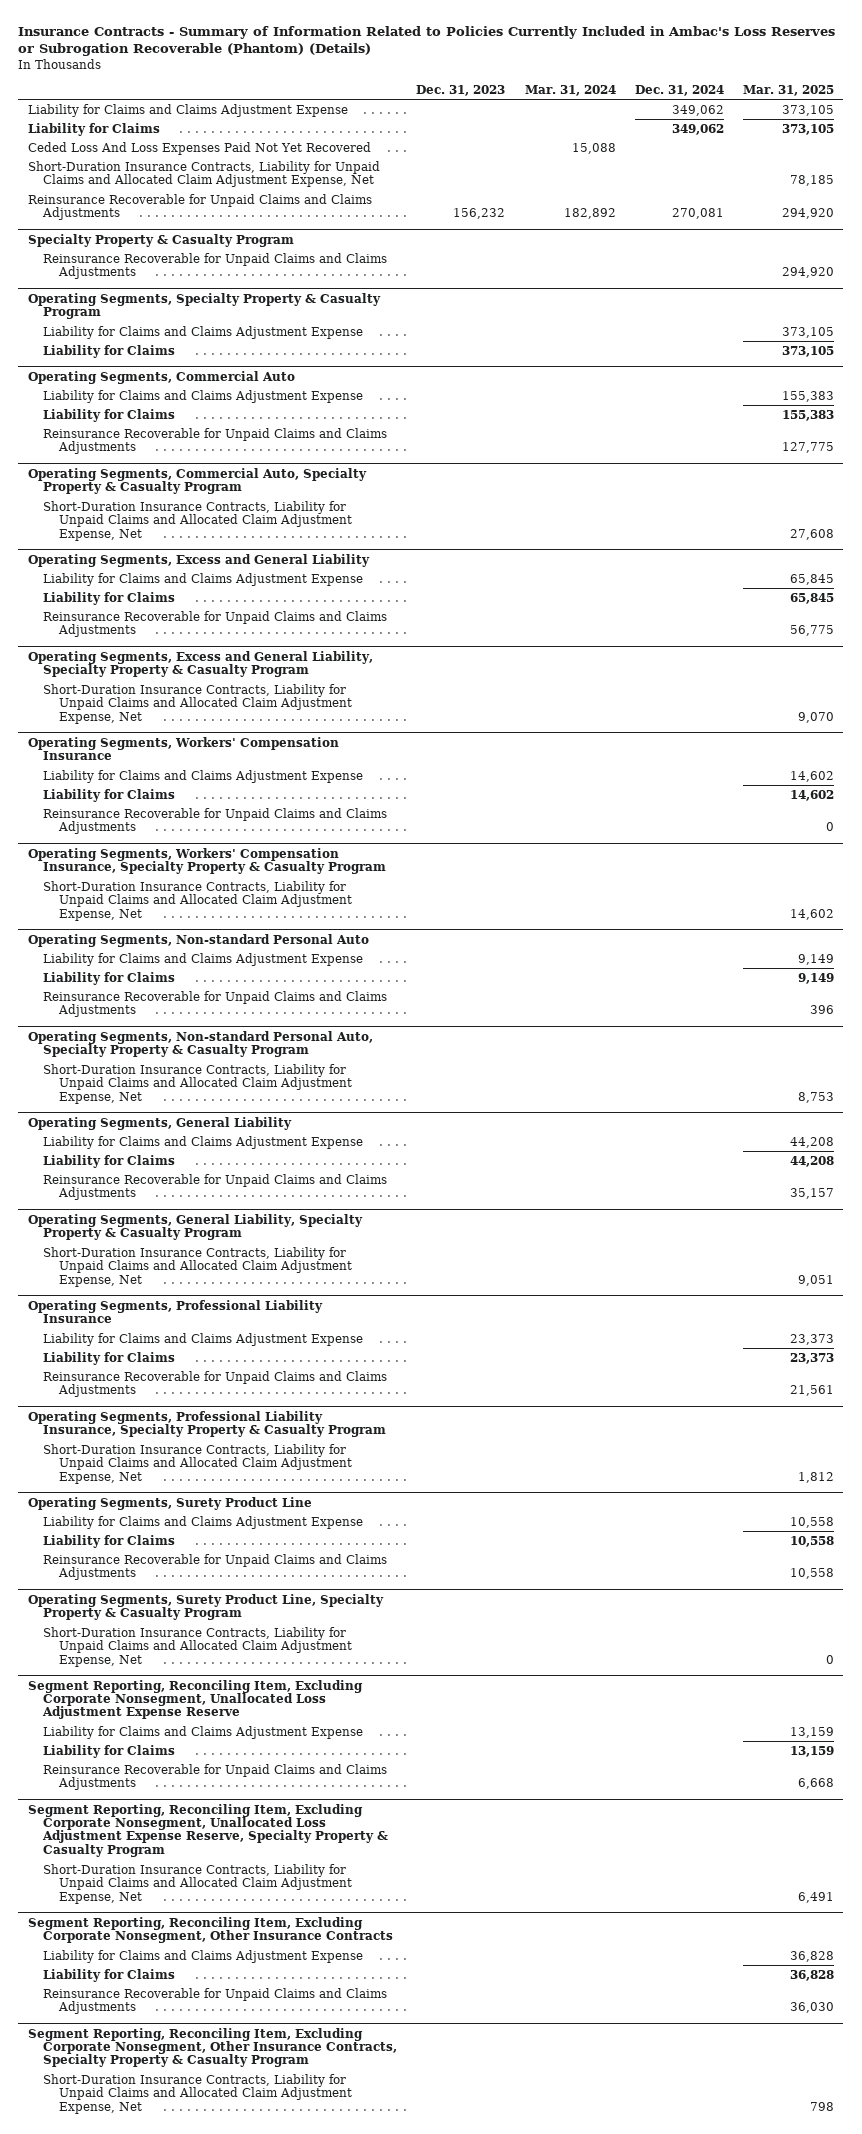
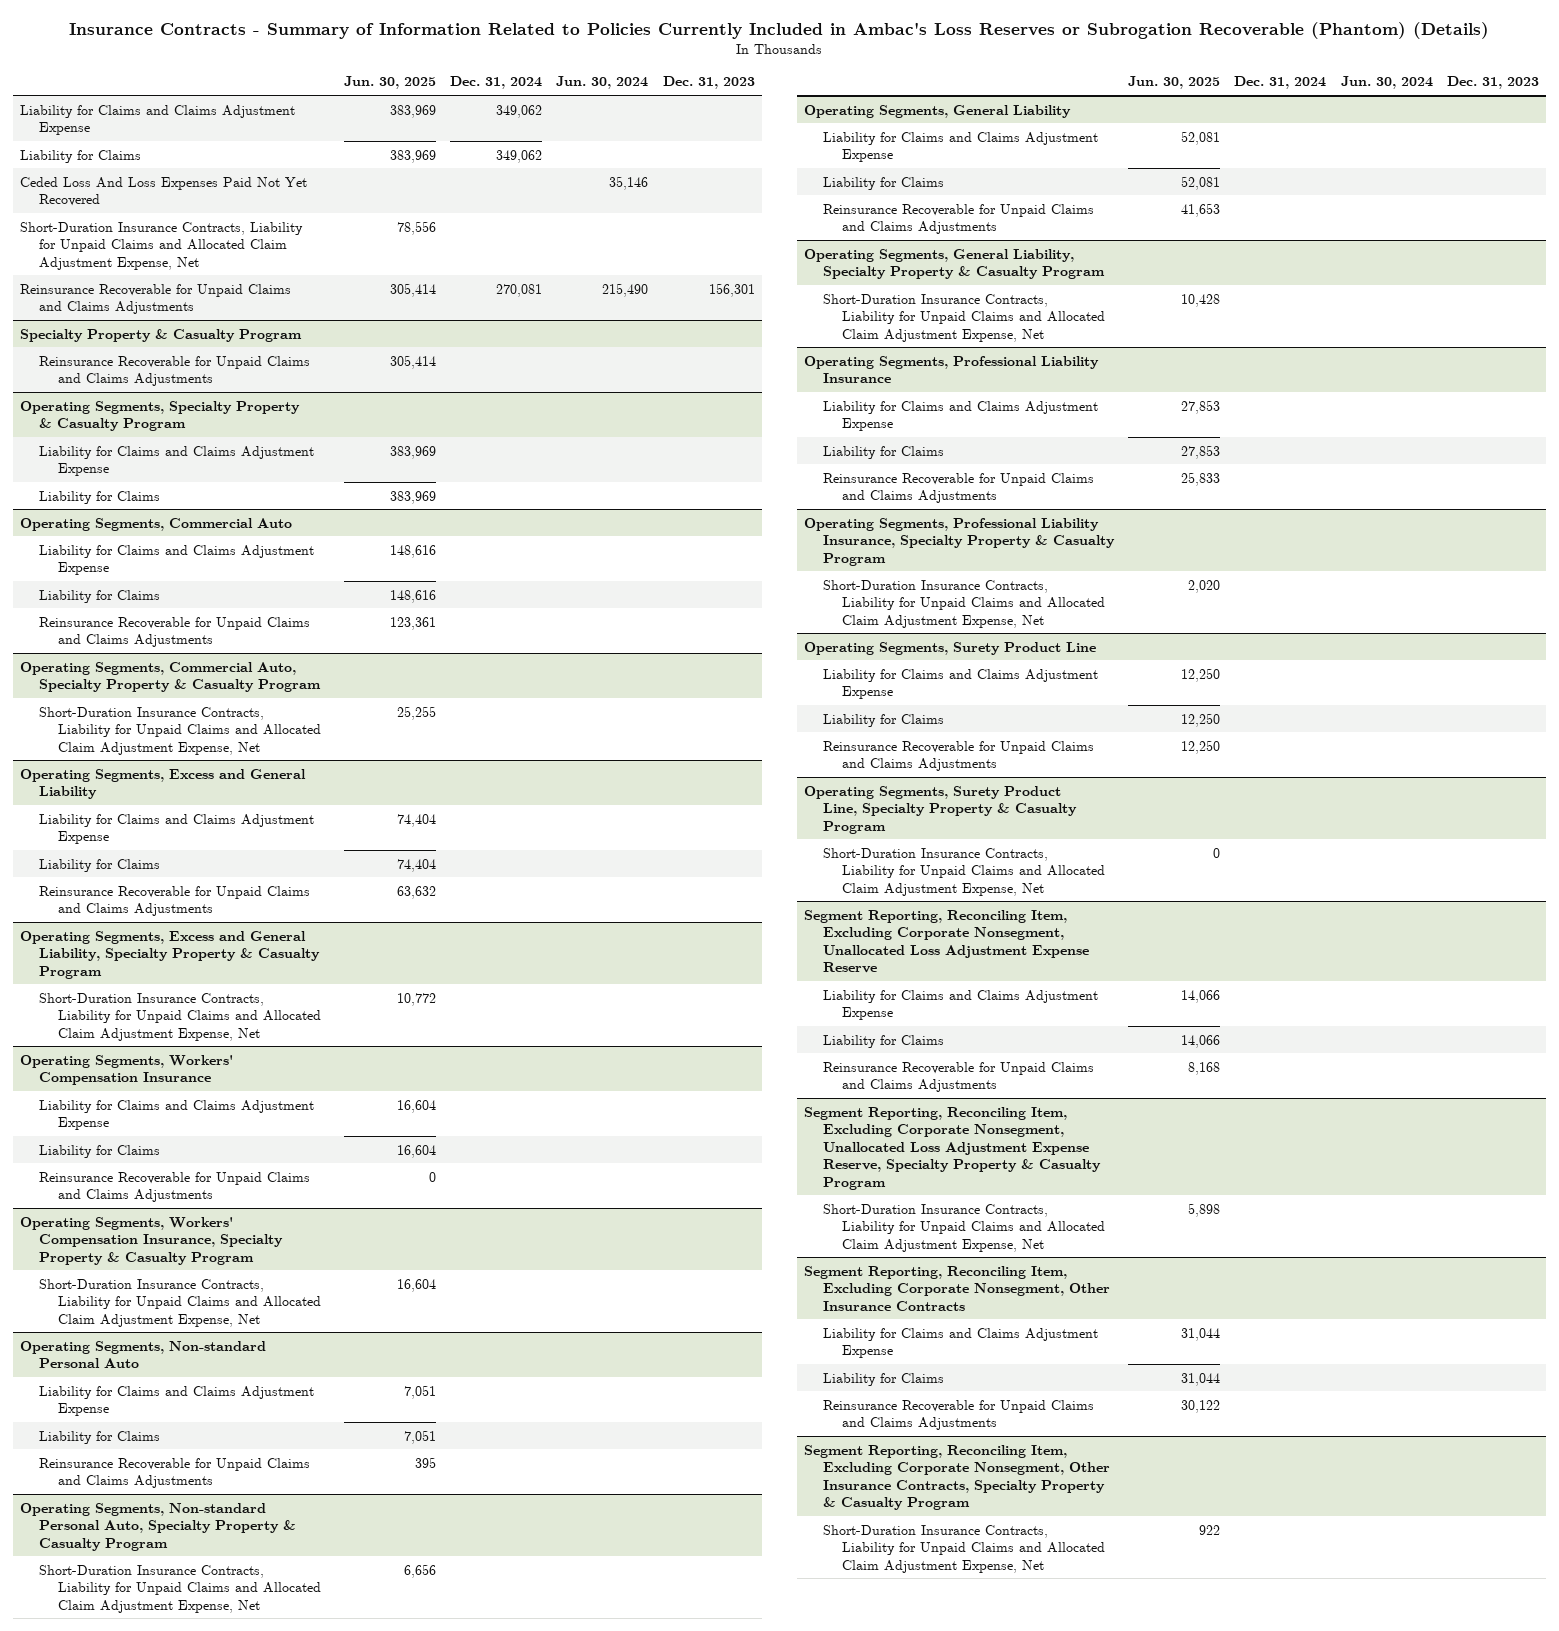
[524,84,616,96] Mar. 31, 2024 -> none
[742,84,834,96] Mar. 31, 2025 -> none
none -> [343,76,436,90] Jun. 30, 2025
none -> [556,76,649,90] Jun. 30, 2024
[453,208,506,220] 156,232 -> [708,282,755,297] 156,301

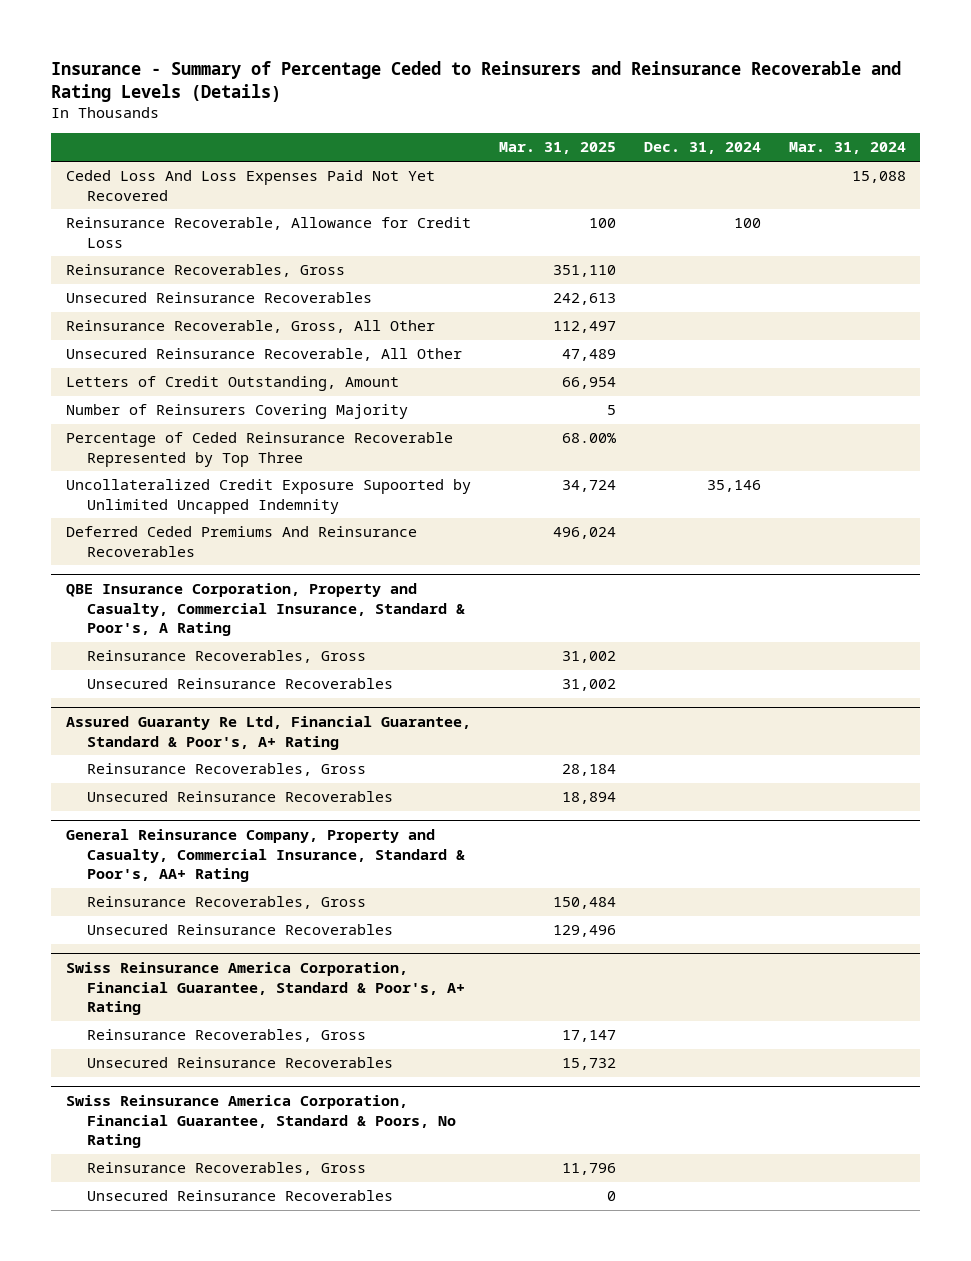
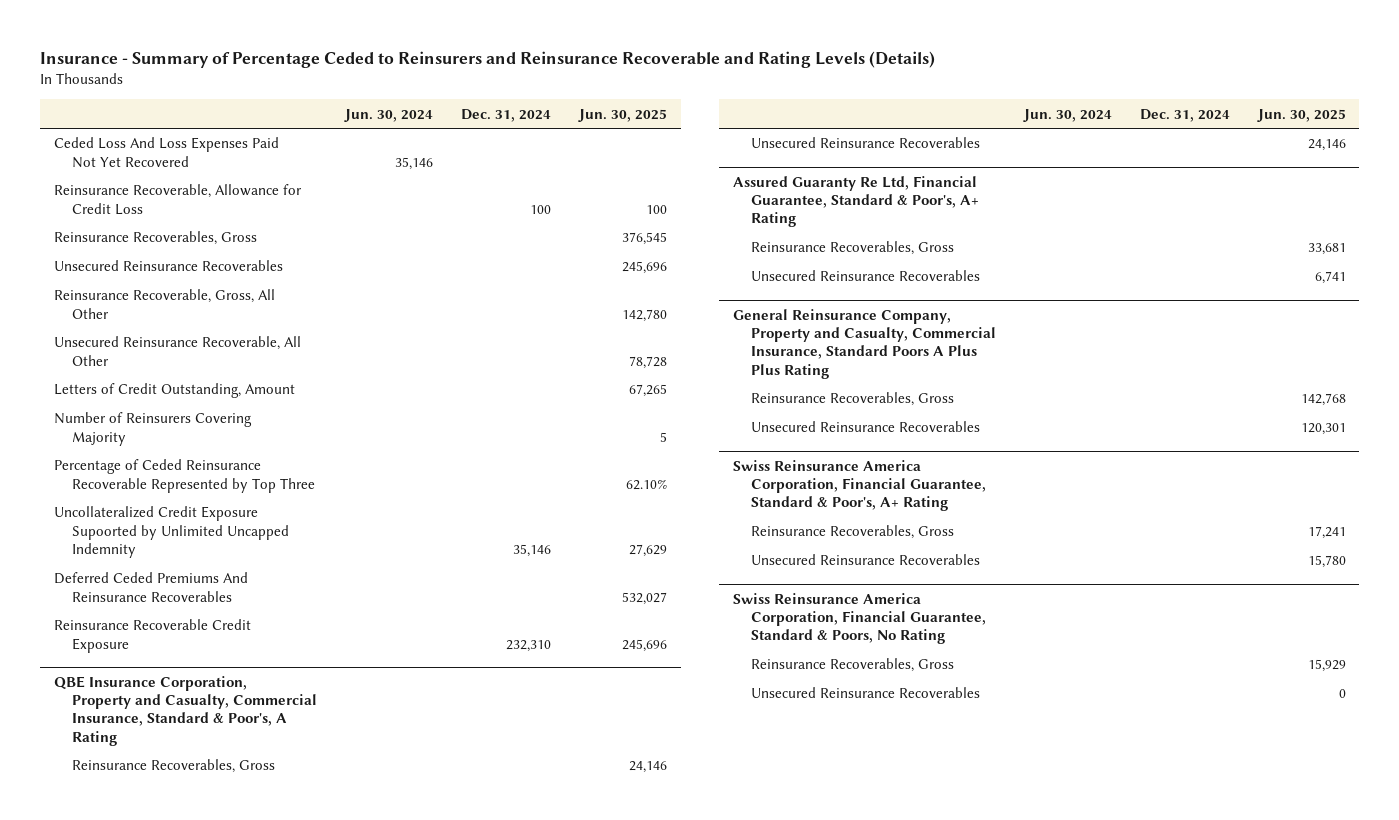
[498,142,616,155] Mar. 31, 2025 -> none
[788,142,906,155] Mar. 31, 2024 -> none
none -> [344,108,434,122] Jun. 30, 2024
none -> [577,108,667,122] Jun. 30, 2025
none -> [53,619,251,653] Reinsurance Recoverable Credit Exposure
[65,829,465,882] General Reinsurance Company, Property and Casualty, Commercial Insurance, Standard & Poor's, AA+ Rating -> [732,308,997,379] General Reinsurance Company, Property and Casualty, Commercial Insurance, Standard Poors A Plus Plus Rating

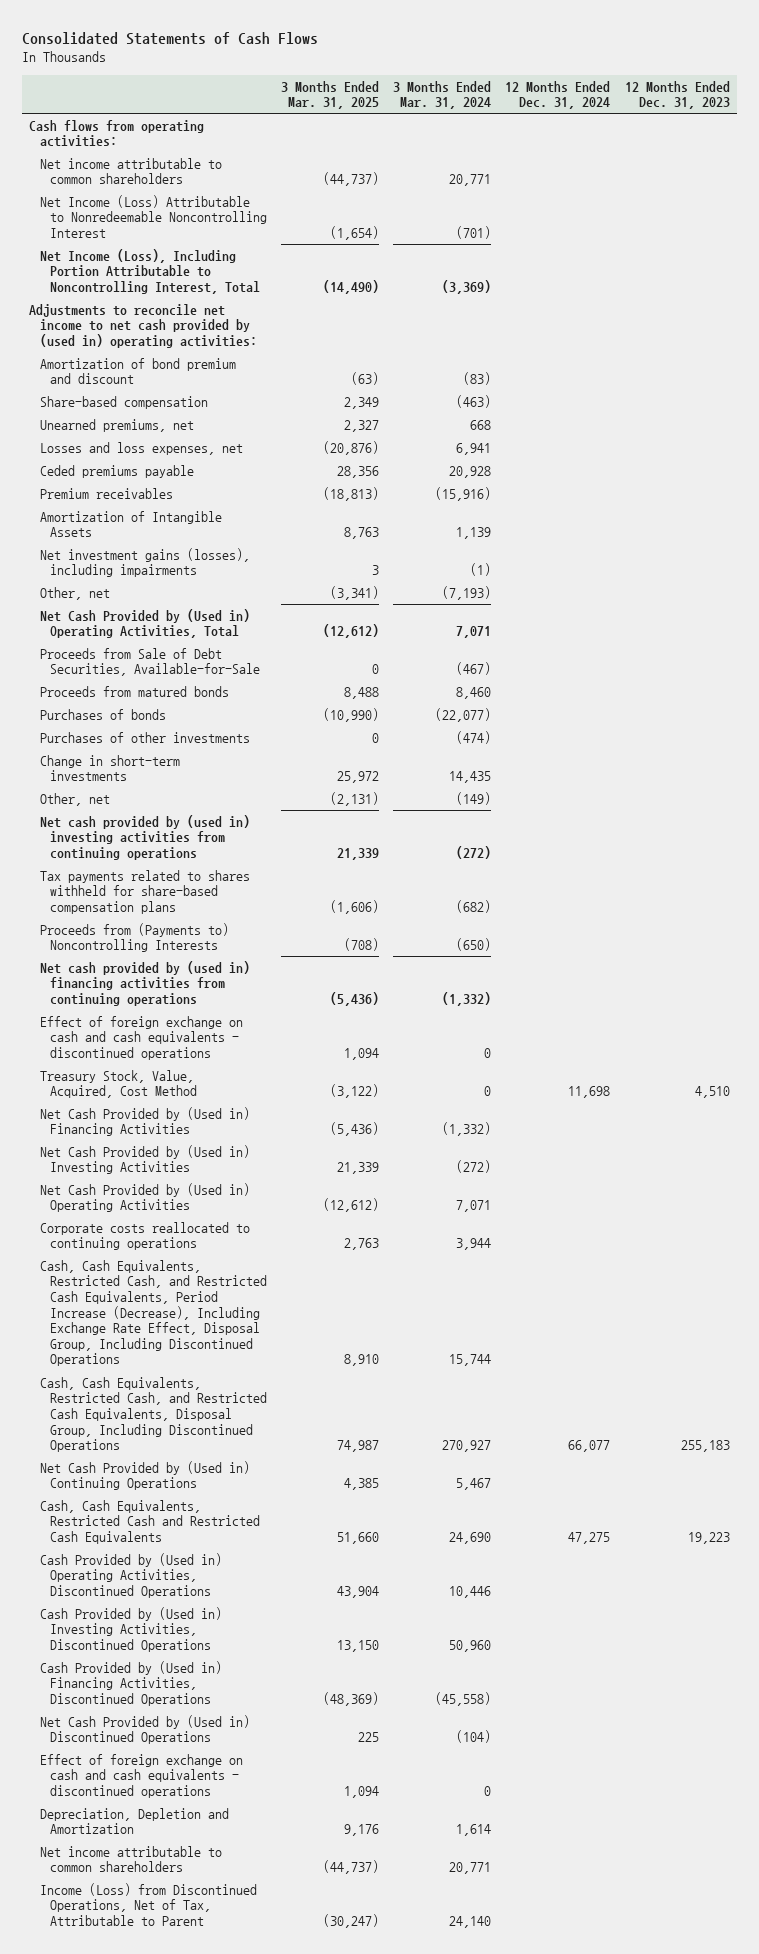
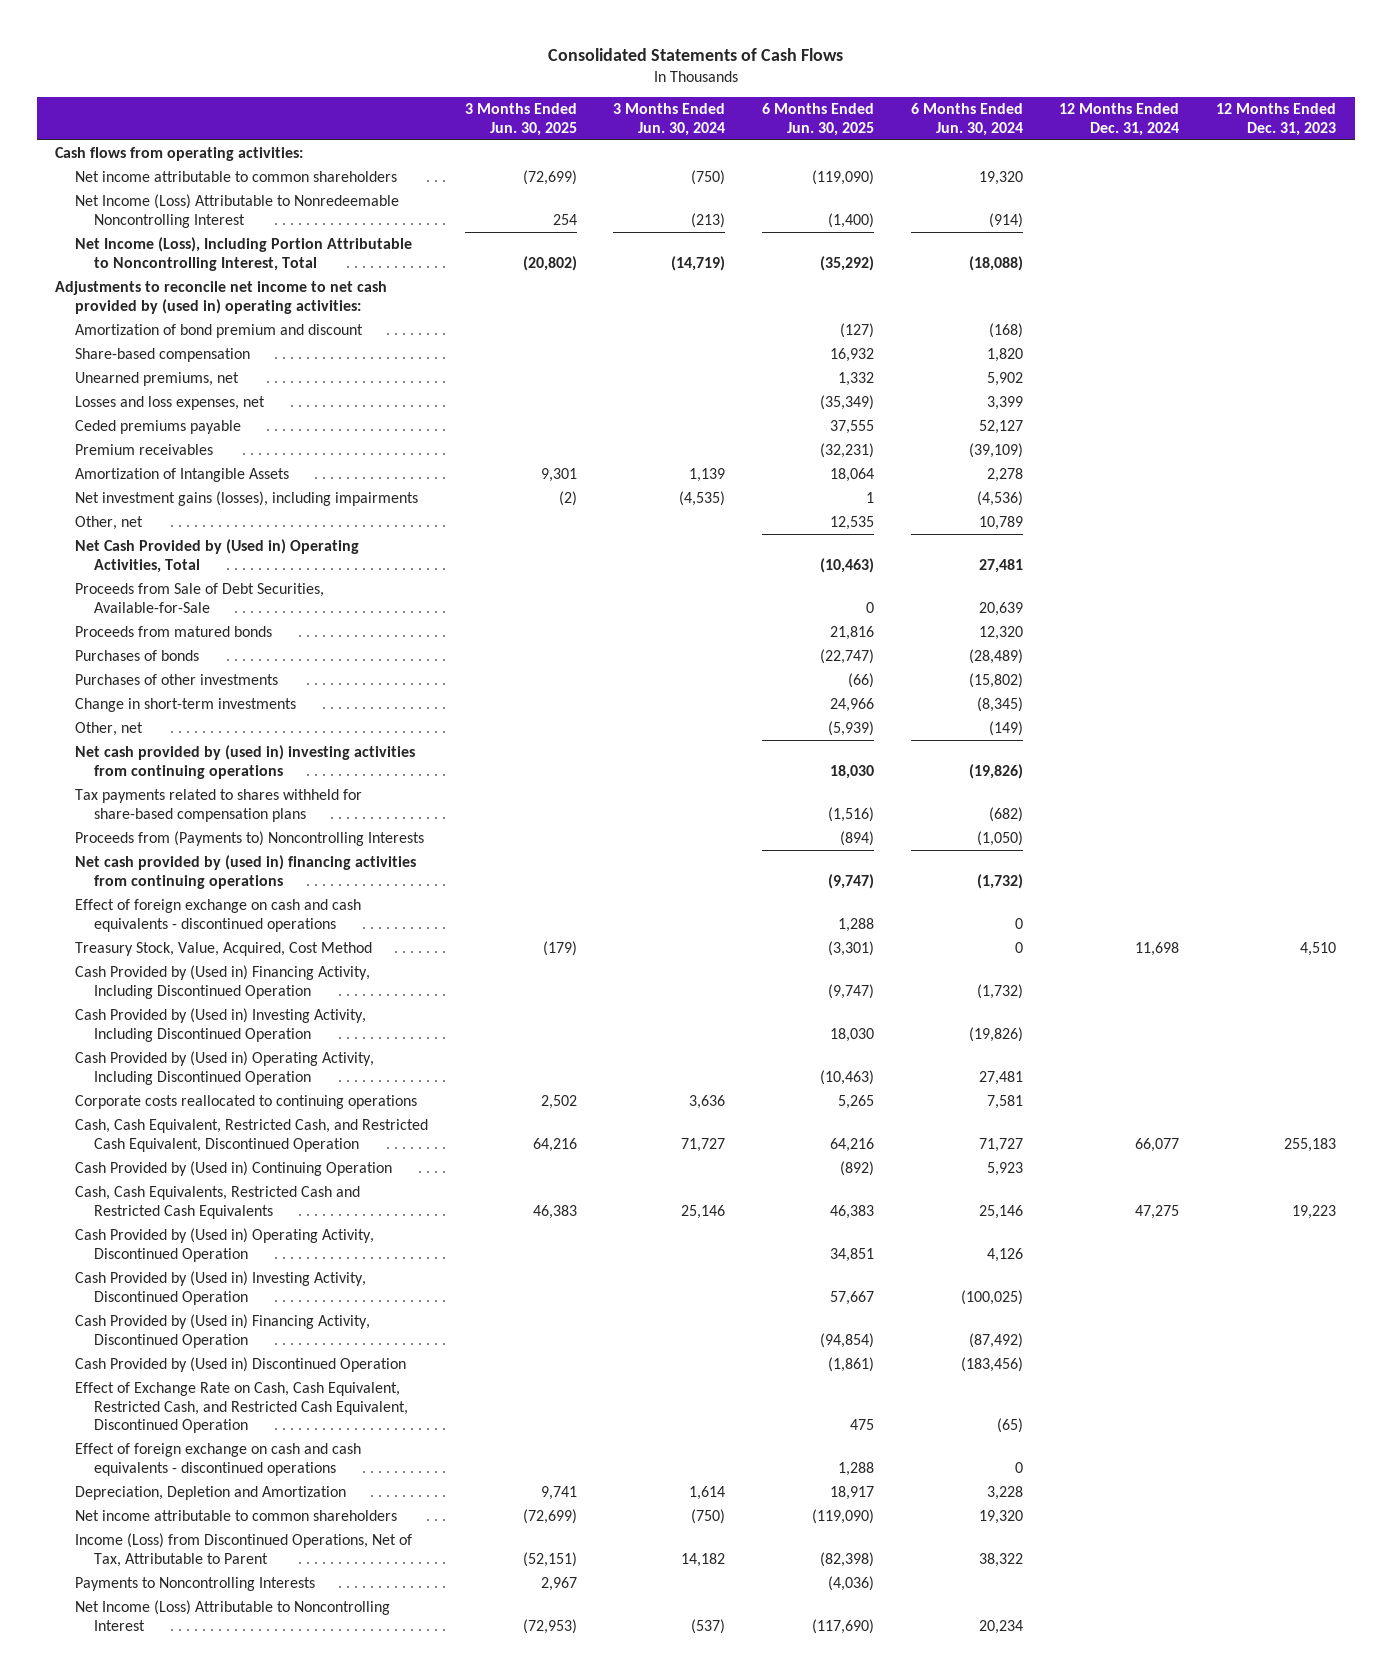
[281,80,380,110] 3 Months Ended Mar. 31, 2025 -> none
[393,80,492,110] 3 Months Ended Mar. 31, 2024 -> none
none -> [464,103,577,136] 3 Months Ended Jun. 30, 2025
none -> [613,103,726,136] 3 Months Ended Jun. 30, 2024
none -> [762,103,875,136] 6 Months Ended Jun. 30, 2025
none -> [910,103,1023,136] 6 Months Ended Jun. 30, 2024
[39,1106,250,1137] Net Cash Provided by (Used in) Financing Activities -> [74,965,370,999] Cash Provided by (Used in) Financing Activity, Including Discontinued Operation
[39,1144,250,1175] Net Cash Provided by (Used in) Investing Activities -> [74,1008,366,1042] Cash Provided by (Used in) Investing Activity, Including Discontinued Operation
[39,1182,250,1213] Net Cash Provided by (Used in) Operating Activities -> [74,1051,374,1085] Cash Provided by (Used in) Operating Activity, Including Discontinued Operation
[39,1259,268,1367] Cash, Cash Equivalents, Restricted Cash, and Restricted Cash Equivalents, Period Increase (Decrease), Including Exchange Rate Effect, Disposal Group, Including Discontinued Operations -> none
[39,1376,268,1453] Cash, Cash Equivalents, Restricted Cash, and Restricted Cash Equivalents, Disposal Group, Including Discontinued Operations -> [74,1119,428,1152] Cash, Cash Equivalent, Restricted Cash, and Restricted Cash Equivalent, Discontinued Operation
[39,1460,250,1491] Net Cash Provided by (Used in) Continuing Operations -> [74,1161,392,1177] Cash Provided by (Used in) Continuing Operation
[39,1552,222,1598] Cash Provided by (Used in) Operating Activities, Discontinued Operations -> [74,1228,374,1262] Cash Provided by (Used in) Operating Activity, Discontinued Operation
[39,1606,222,1652] Cash Provided by (Used in) Investing Activities, Discontinued Operations -> [74,1271,366,1305] Cash Provided by (Used in) Investing Activity, Discontinued Operation
[39,1660,222,1706] Cash Provided by (Used in) Financing Activities, Discontinued Operations -> [74,1314,370,1348] Cash Provided by (Used in) Financing Activity, Discontinued Operation
[39,1714,250,1745] Net Cash Provided by (Used in) Discontinued Operations -> [74,1357,406,1373] Cash Provided by (Used in) Discontinued Operation
none -> [74,1382,409,1434] Effect of Exchange Rate on Cash, Cash Equivalent, Restricted Cash, and Restricted Cash Equivalent, Discontinued Operation
none -> [74,1577,315,1592] Payments to Noncontrolling Interests
none -> [74,1600,390,1631] Net Income (Loss) Attributable to Noncontrolling Interest

